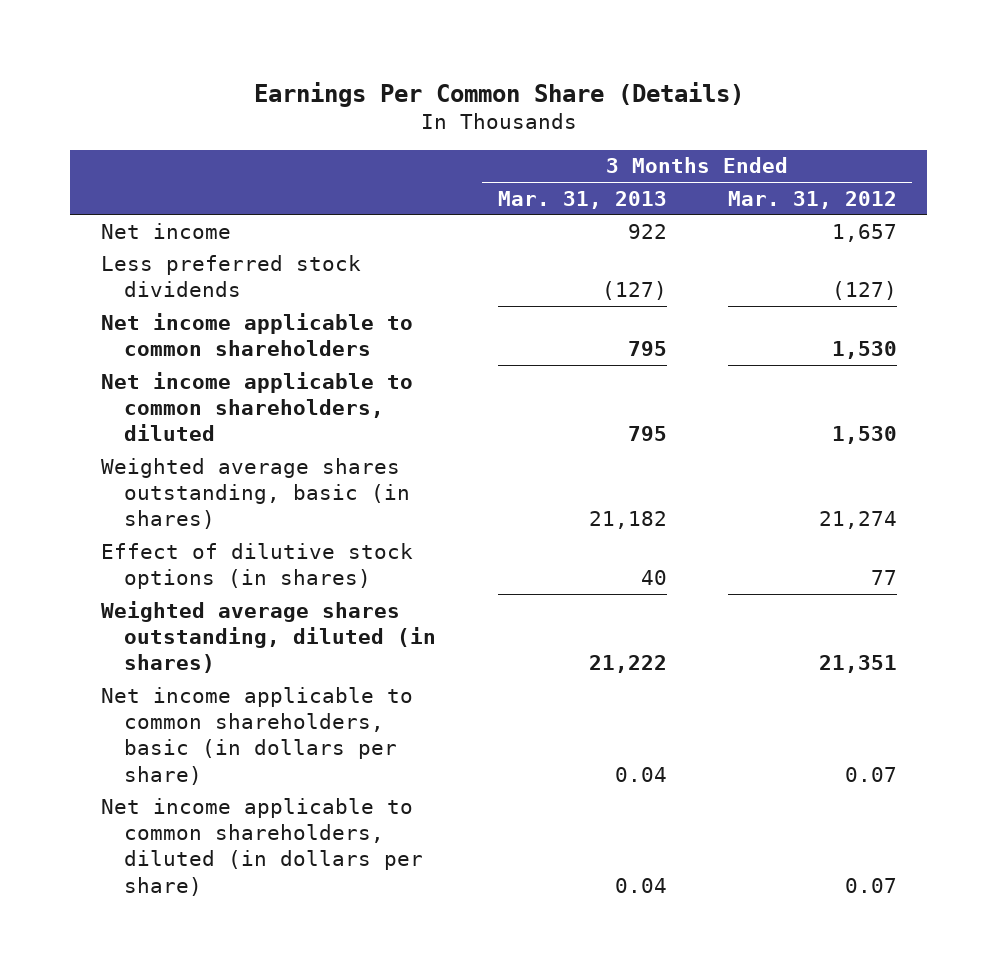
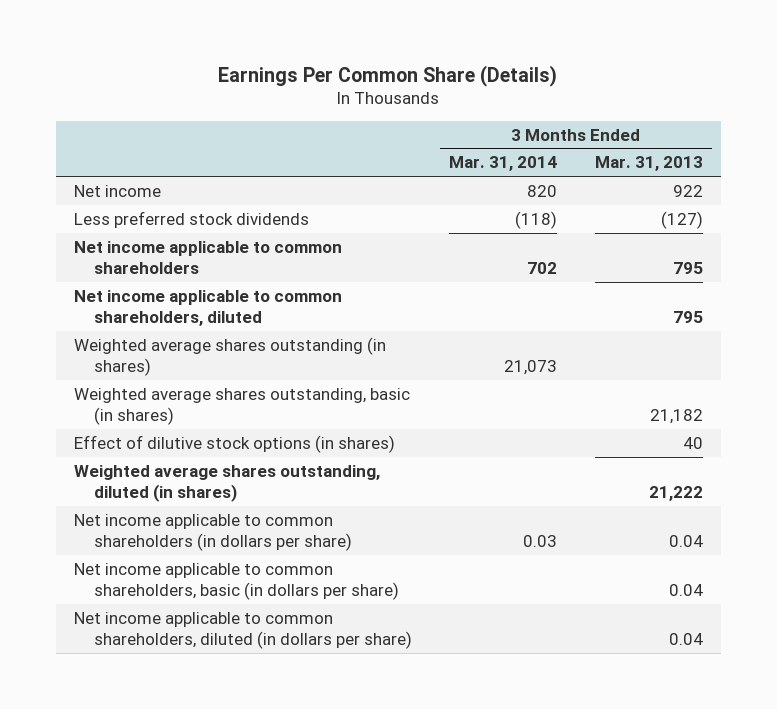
[727,190,897,209] Mar. 31, 2012 -> none
none -> [449,156,558,172] Mar. 31, 2014
none -> [74,336,387,377] Weighted average shares outstanding (in shares)
none -> [74,513,353,552] Net income applicable to common shareholders (in dollars per share)

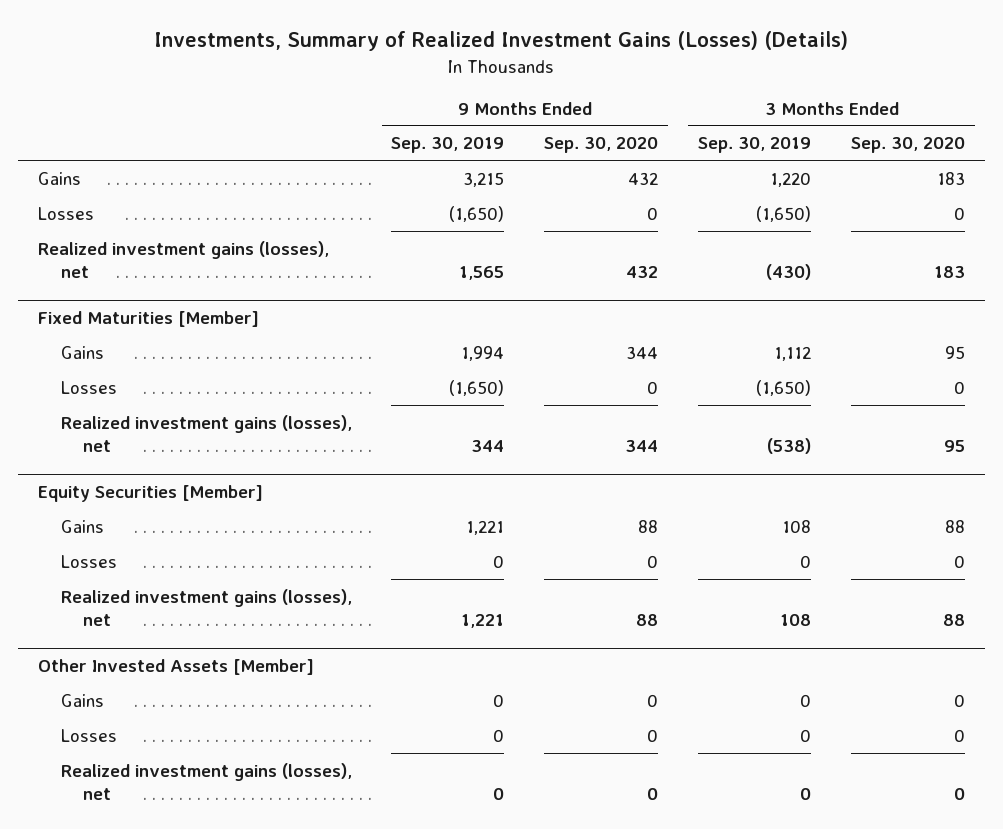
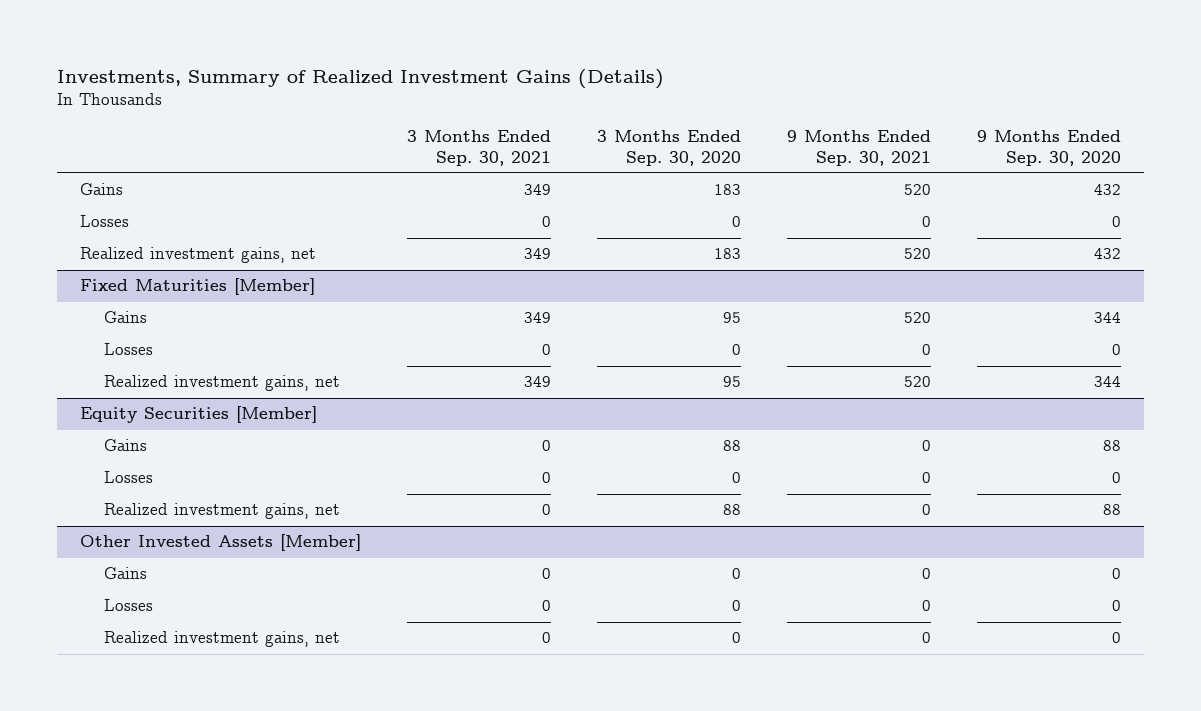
[154,31,849,52] Investments, Summary of Realized Investment Gains (Losses) (Details) -> [57,68,665,89] Investments, Summary of Realized Investment Gains (Details)
[391,137,505,154] Sep. 30, 2019 -> none
[698,137,812,154] Sep. 30, 2019 -> none
none -> [407,130,552,166] 3 Months Ended Sep. 30, 2021
none -> [786,130,931,166] 9 Months Ended Sep. 30, 2021
[38,240,330,279] Realized investment gains (losses), net -> [80,247,317,264] Realized investment gains, net
[60,414,352,453] Realized investment gains (losses), net -> [103,375,340,392] Realized investment gains, net
[60,588,352,627] Realized investment gains (losses), net -> [103,503,340,520] Realized investment gains, net
[60,762,352,801] Realized investment gains (losses), net -> [103,631,340,648] Realized investment gains, net

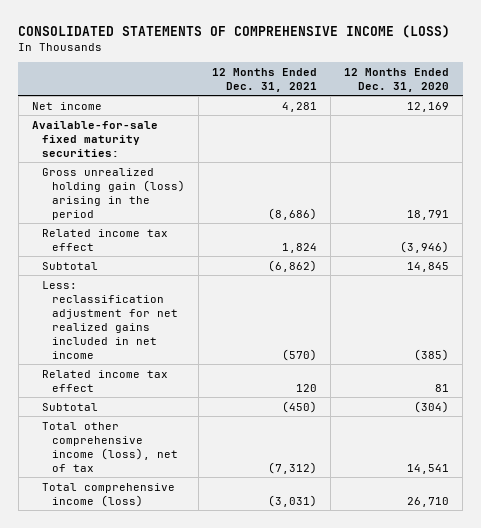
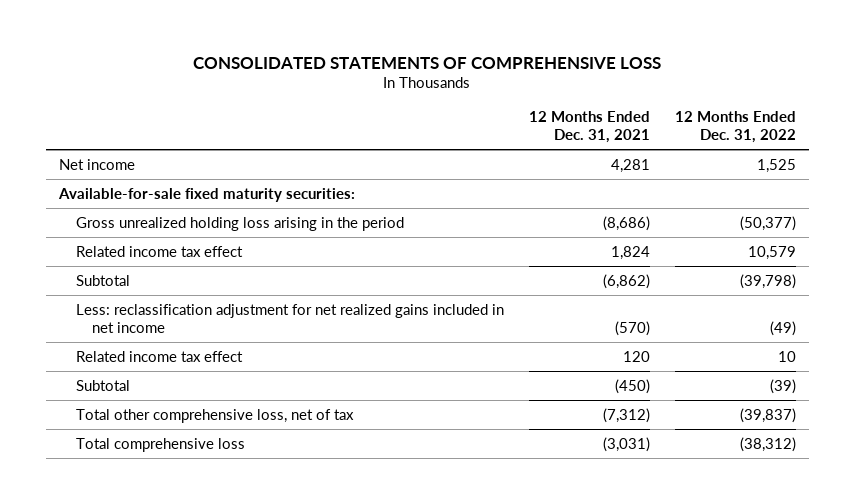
[18,24,451,38] CONSOLIDATED STATEMENTS OF COMPREHENSIVE INCOME (LOSS) -> [193,56,662,69] CONSOLIDATED STATEMENTS OF COMPREHENSIVE LOSS
[344,67,450,92] 12 Months Ended Dec. 31, 2020 -> none
none -> [675,110,797,143] 12 Months Ended Dec. 31, 2022
[42,167,186,220] Gross unrealized holding gain (loss) arising in the period -> [75,216,404,231] Gross unrealized holding loss arising in the period
[42,421,179,472] Total other comprehensive income (loss), net of tax -> [75,408,354,423] Total other comprehensive loss, net of tax
[42,482,176,507] Total comprehensive income (loss) -> [75,437,245,452] Total comprehensive loss

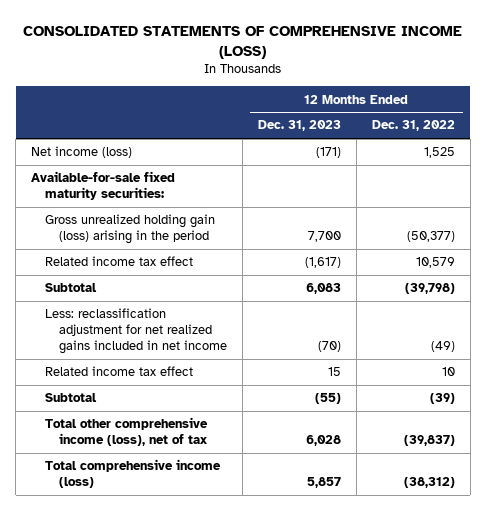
[193,56,662,69] CONSOLIDATED STATEMENTS OF COMPREHENSIVE LOSS -> [23,25,463,60] CONSOLIDATED STATEMENTS OF COMPREHENSIVE INCOME (LOSS)
[528,110,650,143] 12 Months Ended Dec. 31, 2021 -> none
none -> [257,120,341,132] Dec. 31, 2023
[58,158,135,170] Net income -> [31,146,133,159] Net income (loss)
[75,216,404,231] Gross unrealized holding loss arising in the period -> [45,214,216,245] Gross unrealized holding gain (loss) arising in the period
[75,408,354,423] Total other comprehensive loss, net of tax -> [45,417,209,447] Total other comprehensive income (loss), net of tax
[75,437,245,452] Total comprehensive loss -> [45,459,222,489] Total comprehensive income (loss)

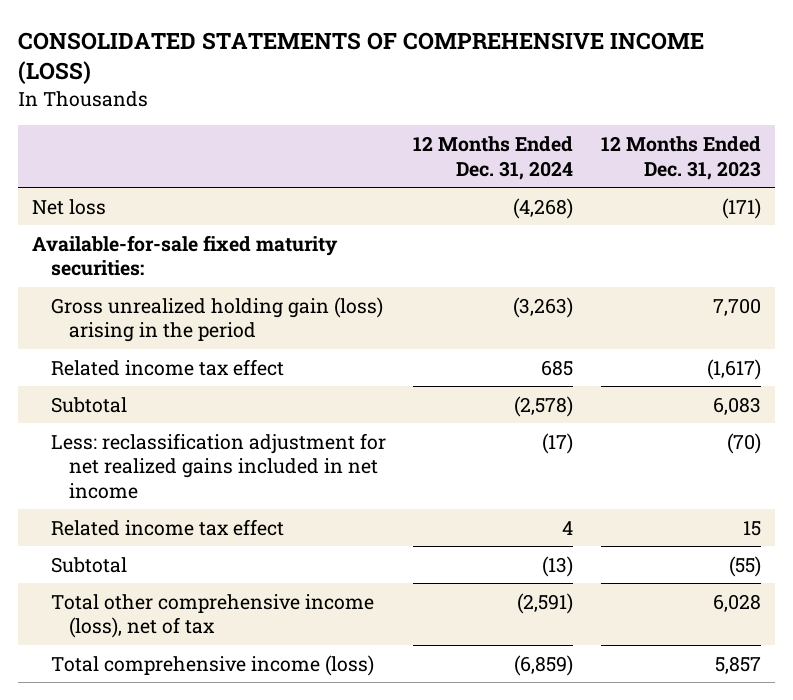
[371,120,455,132] Dec. 31, 2022 -> none
none -> [413,136,574,180] 12 Months Ended Dec. 31, 2024
[31,146,133,159] Net income (loss) -> [32,198,107,215] Net loss

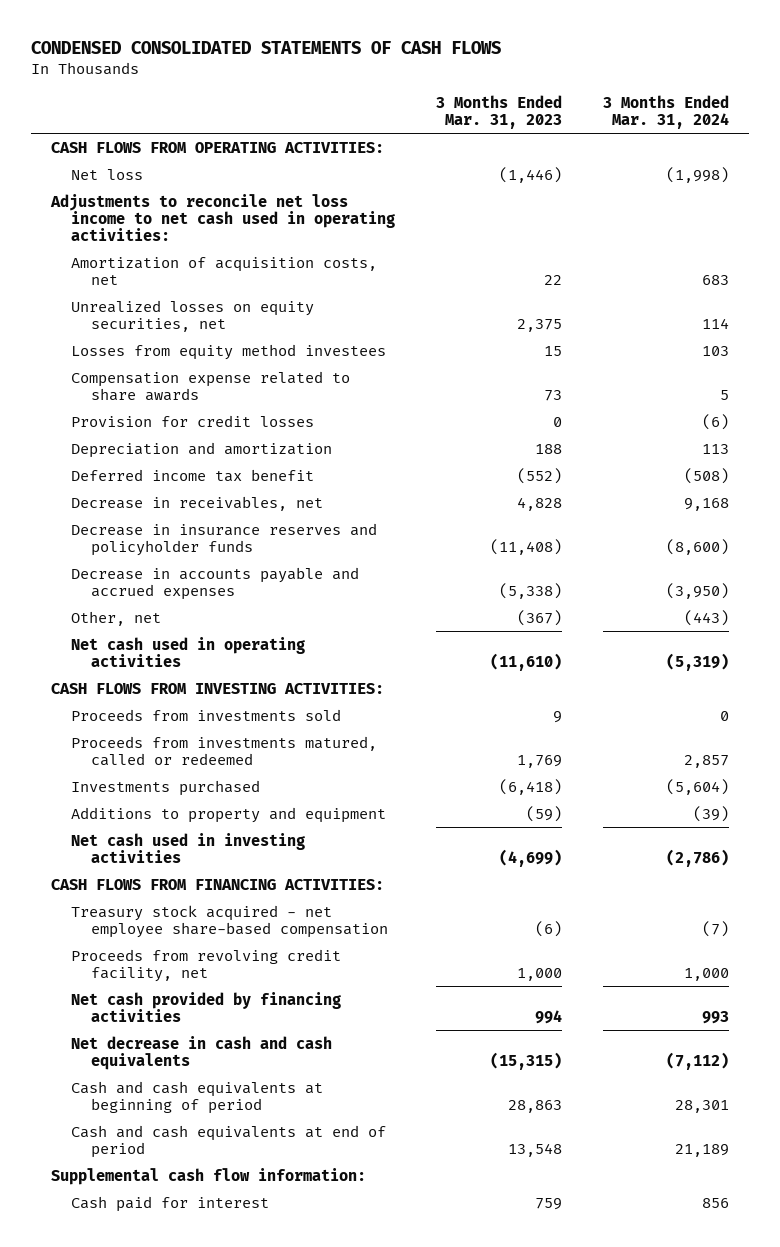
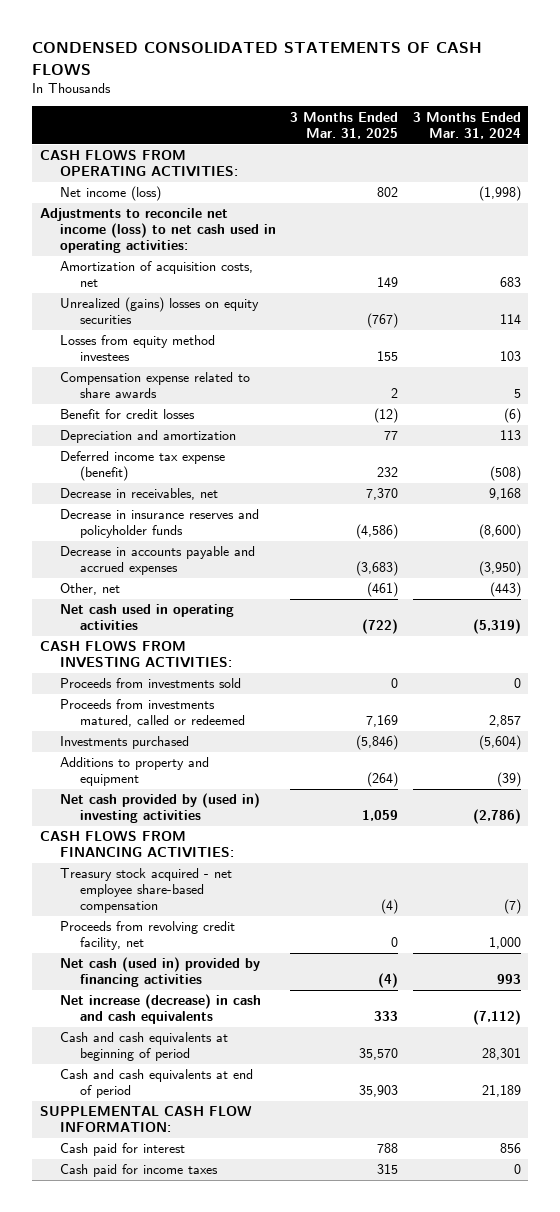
[435,94,562,129] 3 Months Ended Mar. 31, 2023 -> none
none -> [290,111,399,139] 3 Months Ended Mar. 31, 2025
[71,168,144,180] Net loss -> [59,186,161,202] Net income (loss)
[50,193,396,242] Adjustments to reconcile net loss income to net cash used in operating activities: -> [39,208,276,254] Adjustments to reconcile net income (loss) to net cash used in operating activities:
[71,299,315,332] Unrealized losses on equity securities, net -> [59,297,259,325] Unrealized (gains) losses on equity securities
[71,414,315,427] Provision for credit losses -> [59,409,195,420] Benefit for credit losses
[71,468,315,482] Deferred income tax benefit -> [59,451,225,482] Deferred income tax expense (benefit)
[71,832,306,863] Net cash used in investing activities -> [59,793,260,824] Net cash provided by (used in) investing activities
[71,991,342,1022] Net cash provided by financing activities -> [59,957,260,988] Net cash (used in) provided by financing activities
[71,1035,333,1070] Net decrease in cash and cash equivalents -> [59,994,261,1025] Net increase (decrease) in cash and cash equivalents
[51,1167,367,1185] Supplemental cash flow information: -> [39,1106,252,1133] SUPPLEMENTAL CASH FLOW INFORMATION:
none -> [59,1164,218,1178] Cash paid for income taxes

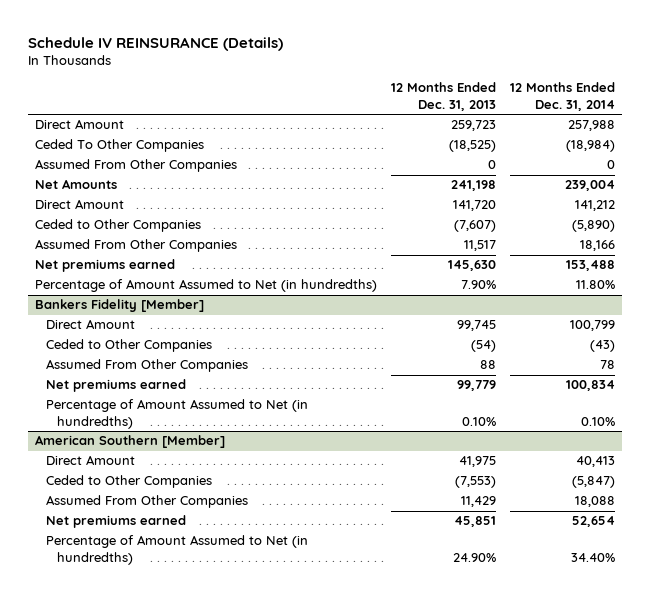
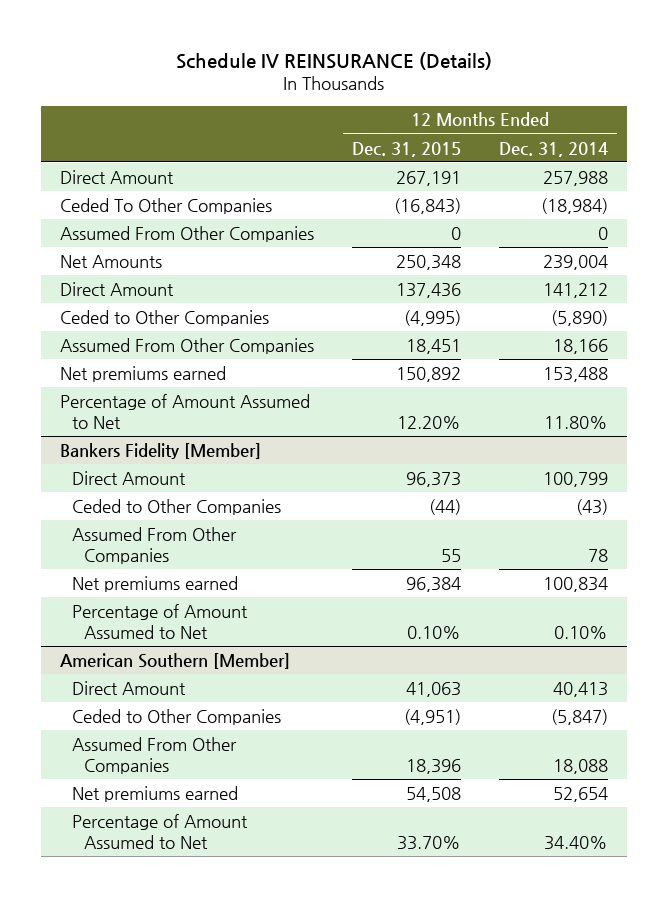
[390,82,496,111] 12 Months Ended Dec. 31, 2013 -> none
none -> [352,141,462,157] Dec. 31, 2015
[34,279,377,293] Percentage of Amount Assumed to Net (in hundredths) -> [60,393,311,429] Percentage of Amount Assumed to Net
[45,399,308,429] Percentage of Amount Assumed to Net (in hundredths) -> [72,603,249,639] Percentage of Amount Assumed to Net
[45,535,308,565] Percentage of Amount Assumed to Net (in hundredths) -> [72,813,249,849] Percentage of Amount Assumed to Net

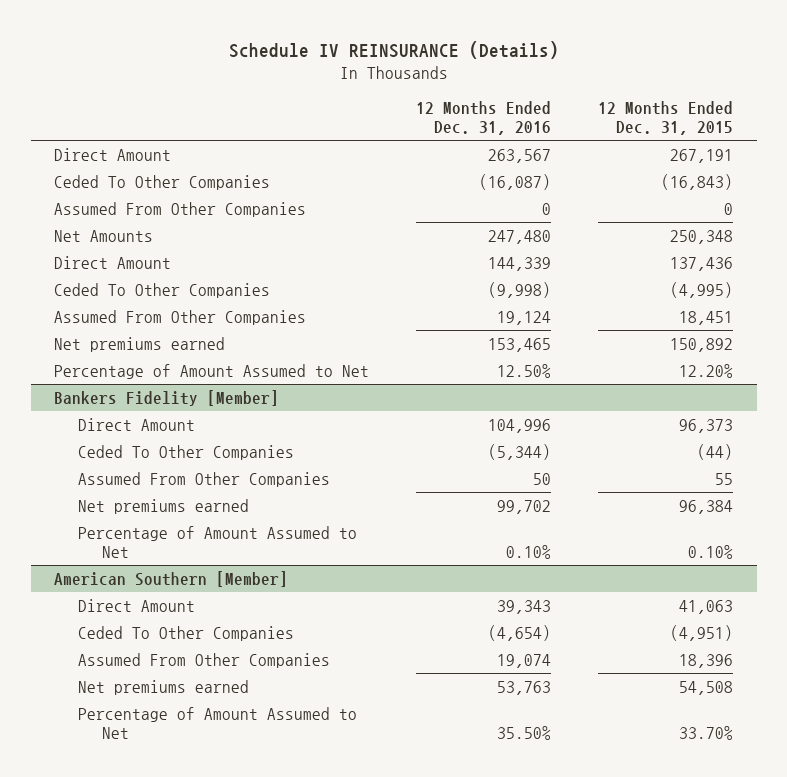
[498,141,608,157] Dec. 31, 2014 -> none
none -> [416,100,552,136] 12 Months Ended Dec. 31, 2016
[60,309,270,326] Ceded to Other Companies -> [54,282,271,298] Ceded To Other Companies
[72,498,282,515] Ceded to Other Companies -> [78,444,295,460] Ceded To Other Companies
[72,708,282,725] Ceded to Other Companies -> [78,625,295,641] Ceded To Other Companies

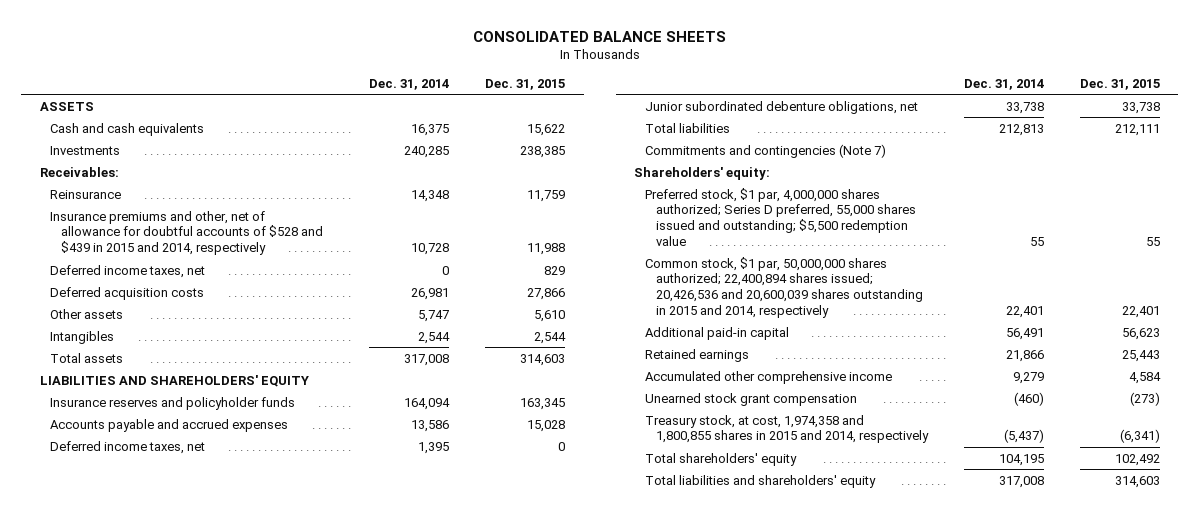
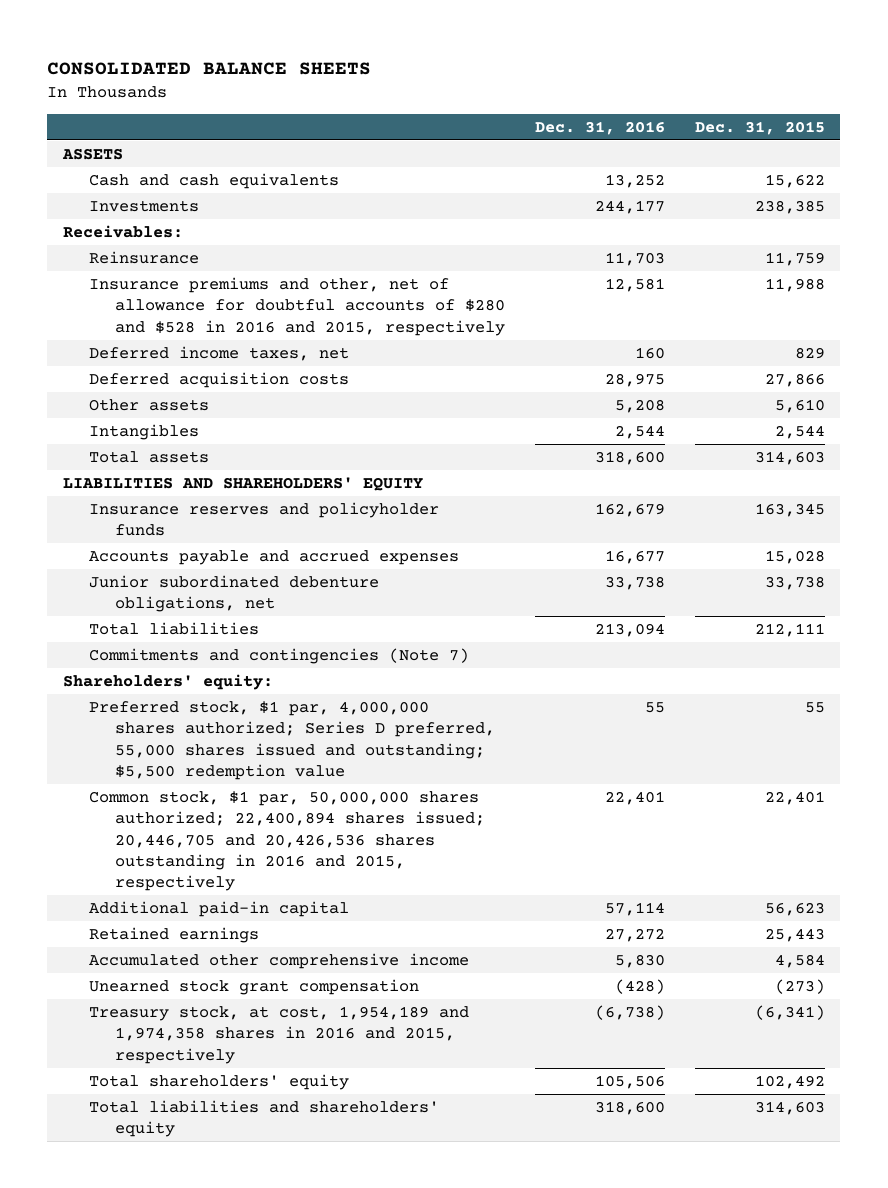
[369,78,450,90] Dec. 31, 2014 -> none
none -> [534,120,665,135] Dec. 31, 2016
[50,210,323,256] Insurance premiums and other, net of allowance for doubtful accounts of $528 and $439 in 2015 and 2014, respectively -> [88,276,505,336] Insurance premiums and other, net of allowance for doubtful accounts of $280 and $528 in 2016 and 2015, respectively
[50,440,206,454] Deferred income taxes, net -> none
[645,256,923,319] Common stock, $1 par, 50,000,000 shares authorized; 22,400,894 shares issued; 20,426,536 and 20,600,039 shares outstanding in 2015 and 2014, respectively -> [88,790,485,892] Common stock, $1 par, 50,000,000 shares authorized; 22,400,894 shares issued; 20,446,705 and 20,426,536 shares outstanding in 2016 and 2015, respectively
[645,414,929,444] Treasury stock, at cost, 1,974,358 and 1,800,855 shares in 2015 and 2014, respectively -> [88,1005,469,1064] Treasury stock, at cost, 1,954,189 and 1,974,358 shares in 2016 and 2015, respectively

